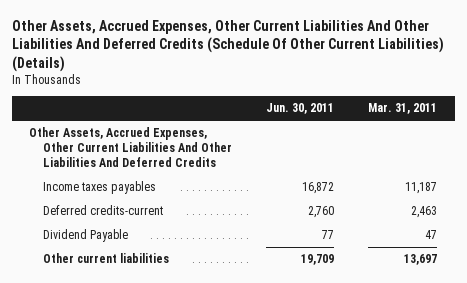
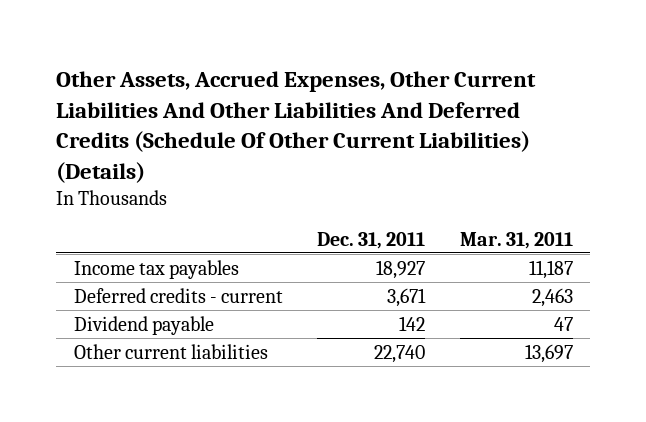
[266,103,335,115] Jun. 30, 2011 -> none
none -> [317,231,426,249] Dec. 31, 2011
[29,127,233,168] Other Assets, Accrued Expenses, Other Current Liabilities And Other Liabilities And Deferred Credits -> none
[43,181,157,195] Income taxes payables -> [73,259,239,279] Income tax payables
[43,205,164,216] Deferred credits-current -> [73,287,283,303] Deferred credits - current
[43,229,129,243] Dividend Payable -> [73,315,214,335] Dividend payable

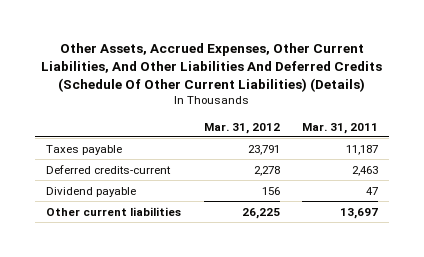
[56,71,537,183] Other Assets, Accrued Expenses, Other Current Liabilities And Other Liabilities And Deferred Credits (Schedule Of Other Current Liabilities) (Details) -> [41,42,383,92] Other Assets, Accrued Expenses, Other Current Liabilities, And Other Liabilities And Deferred Credits (Schedule Of Other Current Liabilities) (Details)
[317,231,426,249] Dec. 31, 2011 -> none
none -> [203,122,280,134] Mar. 31, 2012
[73,259,239,279] Income tax payables -> [46,144,123,155] Taxes payable
[73,287,283,303] Deferred credits - current -> [46,164,172,174] Deferred credits-current

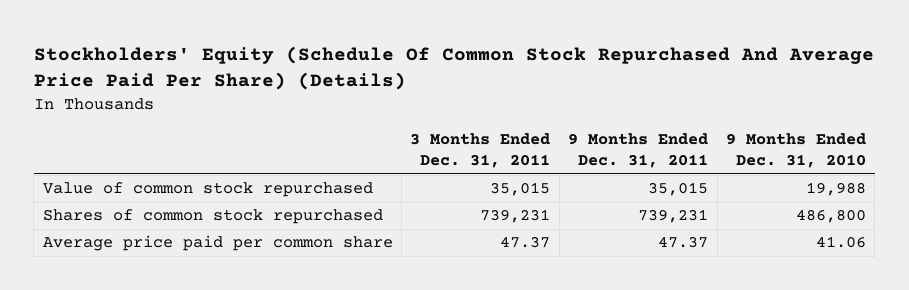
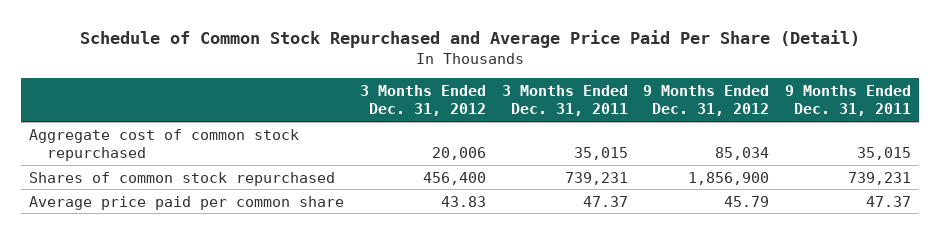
[33,45,874,91] Stockholders' Equity (Schedule Of Common Stock Repurchased And Average Price Paid Per Share) (Details) -> [80,29,861,48] Schedule of Common Stock Repurchased and Average Price Paid Per Share (Detail)
[725,133,866,169] 9 Months Ended Dec. 31, 2010 -> none
none -> [359,84,486,117] 3 Months Ended Dec. 31, 2012
none -> [643,84,770,117] 9 Months Ended Dec. 31, 2012
[42,182,373,198] Value of common stock repurchased -> [29,128,300,161] Aggregate cost of common stock repurchased

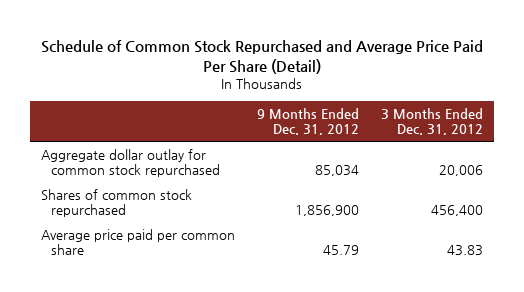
[501,84,628,117] 3 Months Ended Dec. 31, 2011 -> none
[785,84,912,117] 9 Months Ended Dec. 31, 2011 -> none
[29,128,300,161] Aggregate cost of common stock repurchased -> [41,148,220,178] Aggregate dollar outlay for common stock repurchased

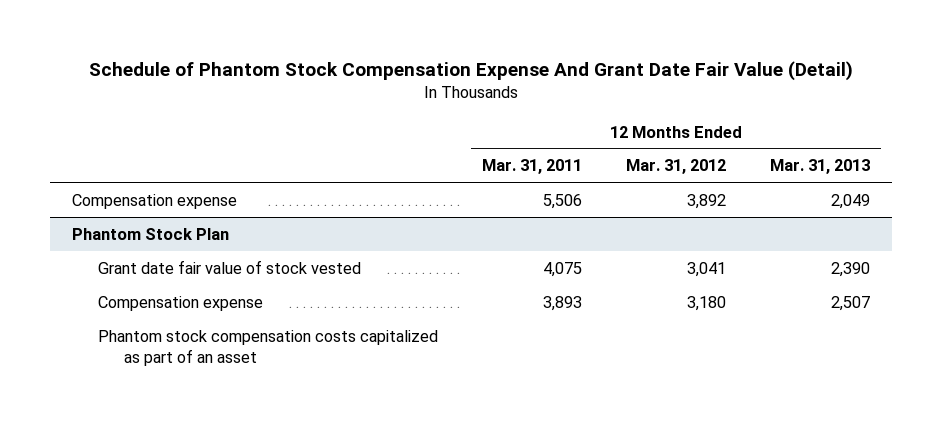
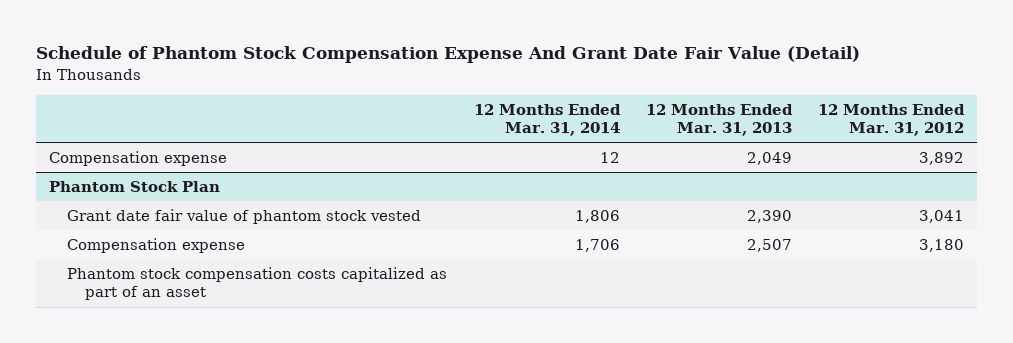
[481,159,582,175] Mar. 31, 2011 -> none
none -> [473,103,621,136] 12 Months Ended Mar. 31, 2014
[97,259,361,274] Grant date fair value of stock vested -> [67,209,422,225] Grant date fair value of phantom stock vested

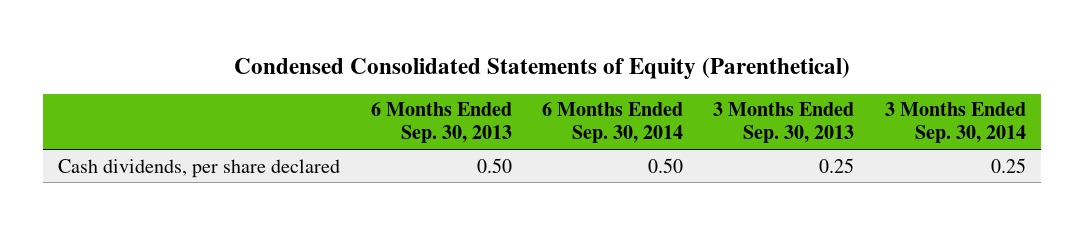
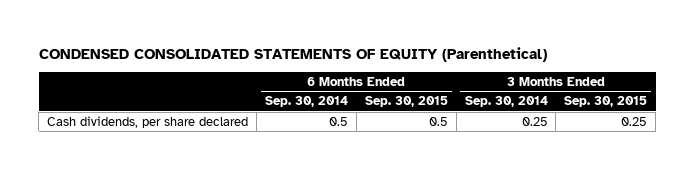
[234,57,851,79] Condensed Consolidated Statements of Equity (Parenthetical) -> [38,46,547,62] CONDENSED CONSOLIDATED STATEMENTS OF EQUITY (Parenthetical)
[370,102,512,144] 6 Months Ended Sep. 30, 2013 -> none
[713,102,855,144] 3 Months Ended Sep. 30, 2013 -> none
none -> [364,96,448,108] Sep. 30, 2015
none -> [564,96,648,108] Sep. 30, 2015
[648,157,684,173] 0.50 -> [328,117,348,127] 0.5

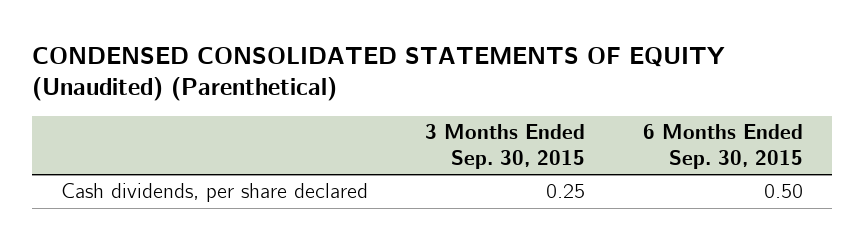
[38,46,547,62] CONDENSED CONSOLIDATED STATEMENTS OF EQUITY (Parenthetical) -> [31,46,725,102] CONDENSED CONSOLIDATED STATEMENTS OF EQUITY (Unaudited) (Parenthetical)
[264,96,348,108] Sep. 30, 2014 -> none
[464,96,548,108] Sep. 30, 2014 -> none
[428,117,448,127] 0.5 -> [763,184,803,199] 0.50

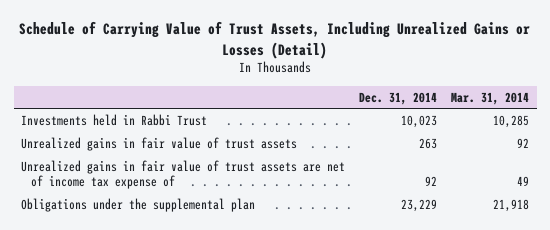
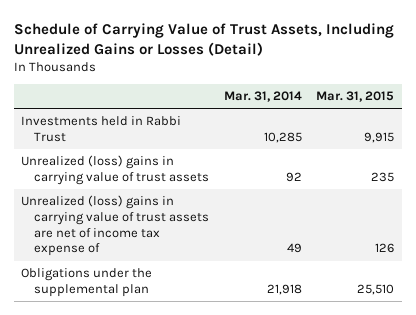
[359,91,438,105] Dec. 31, 2014 -> none
none -> [316,91,395,103] Mar. 31, 2015
[20,137,297,152] Unrealized gains in fair value of trust assets -> [21,155,209,186] Unrealized (loss) gains in carrying value of trust assets
[20,160,345,190] Unrealized gains in fair value of trust assets are net of income tax expense of -> [21,195,209,257] Unrealized (loss) gains in carrying value of trust assets are net of income tax expense of

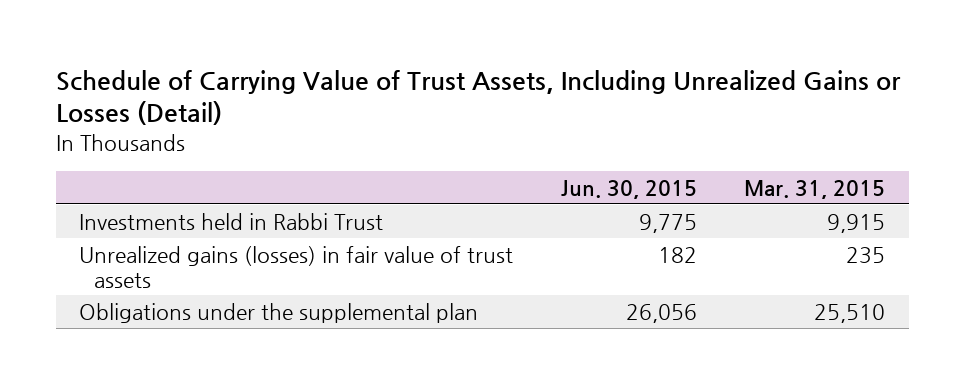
[223,91,302,103] Mar. 31, 2014 -> none
none -> [560,179,697,199] Jun. 30, 2015
[21,195,209,257] Unrealized (loss) gains in carrying value of trust assets are net of income tax expense of -> none
[21,155,209,186] Unrealized (loss) gains in carrying value of trust assets -> [79,245,514,288] Unrealized gains (losses) in fair value of trust assets

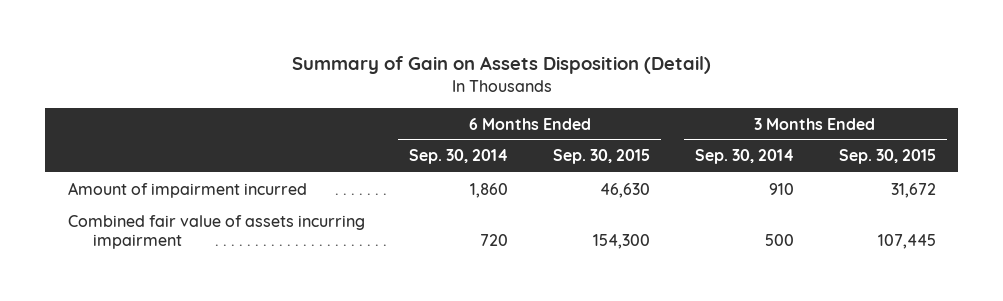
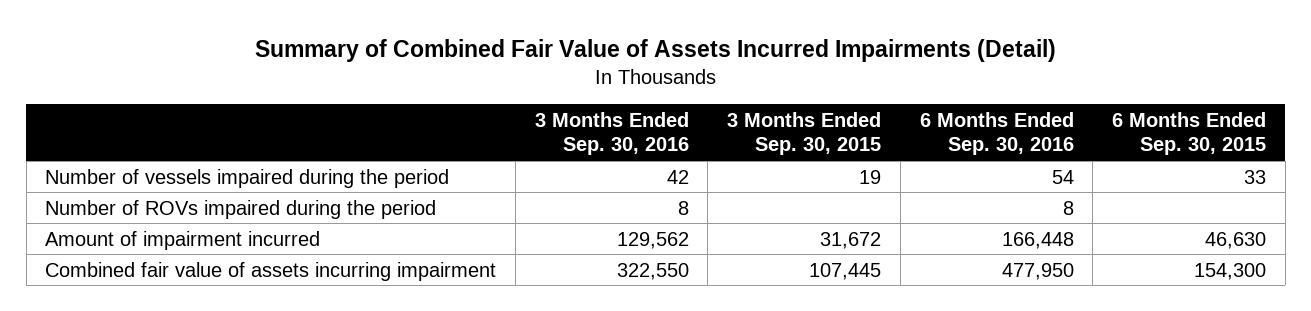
[291,56,711,75] Summary of Gain on Assets Disposition (Detail) -> [254,39,1056,63] Summary of Combined Fair Value of Assets Incurred Impairments (Detail)
[409,149,509,165] Sep. 30, 2014 -> none
[694,149,794,165] Sep. 30, 2014 -> none
none -> [534,111,689,156] 3 Months Ended Sep. 30, 2016
none -> [919,111,1074,156] 6 Months Ended Sep. 30, 2016
none -> [45,168,450,188] Number of vessels impaired during the period
none -> [45,199,437,219] Number of ROVs impaired during the period

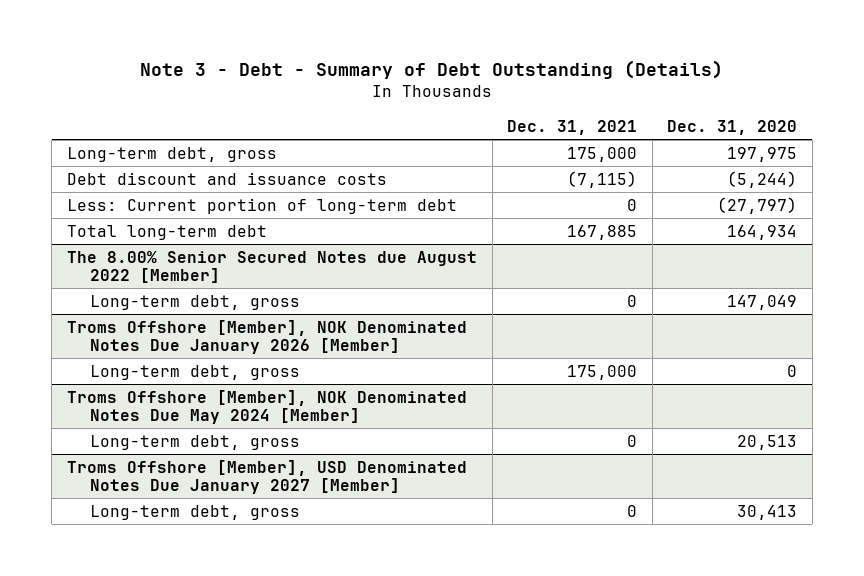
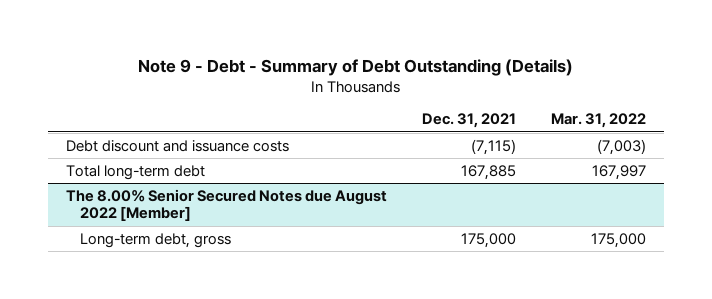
[140,60,724,80] Note 3 - Debt - Summary of Debt Outstanding (Details) -> [137,58,573,76] Note 9 - Debt - Summary of Debt Outstanding (Details)
[667,119,798,135] Dec. 31, 2020 -> none
none -> [551,113,647,129] Mar. 31, 2022
[66,146,277,162] Long-term debt, gross -> none
[66,197,457,214] Less: Current portion of long-term debt -> none
[89,294,300,310] Long-term debt, gross -> none
[66,319,467,355] Troms Offshore [Member], NOK Denominated Notes Due January 2026 [Member] -> none
[66,389,467,425] Troms Offshore [Member], NOK Denominated Notes Due May 2024 [Member] -> none
[89,434,300,450] Long-term debt, gross -> none
[66,459,467,495] Troms Offshore [Member], USD Denominated Notes Due January 2027 [Member] -> none
[89,504,300,520] Long-term debt, gross -> none

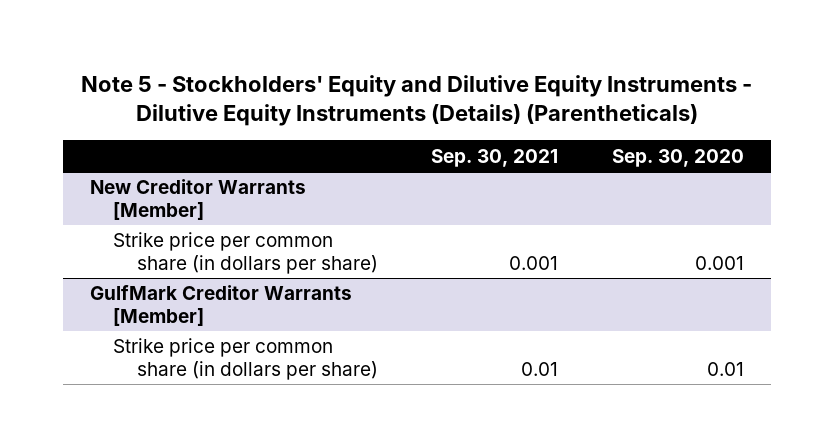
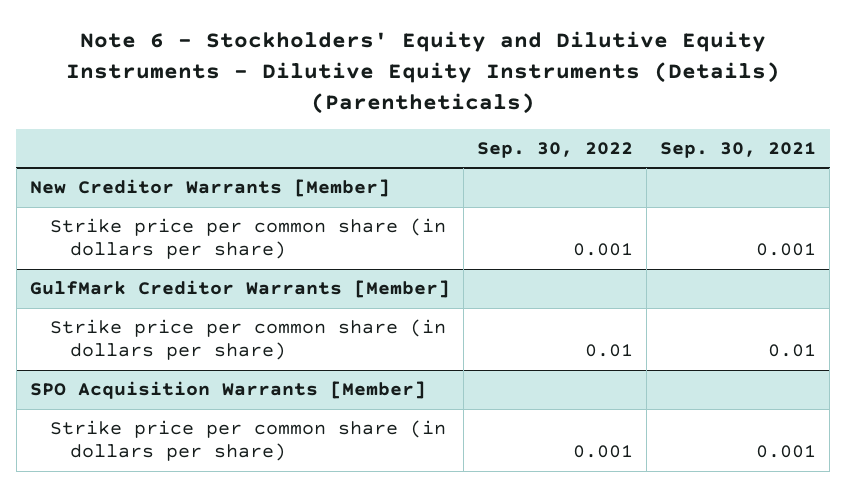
[80,75,752,127] Note 5 - Stockholders' Equity and Dilutive Equity Instruments - Dilutive Equity Instruments (Details) (Parentheticals) -> [65,31,780,114] Note 6 - Stockholders' Equity and Dilutive Equity Instruments - Dilutive Equity Instruments (Details) (Parentheticals)
[612,148,745,167] Sep. 30, 2020 -> none
none -> [476,142,633,159] Sep. 30, 2022
none -> [29,381,426,400] SPO Acquisition Warrants [Member]
none -> [49,420,446,462] Strike price per common share (in dollars per share)

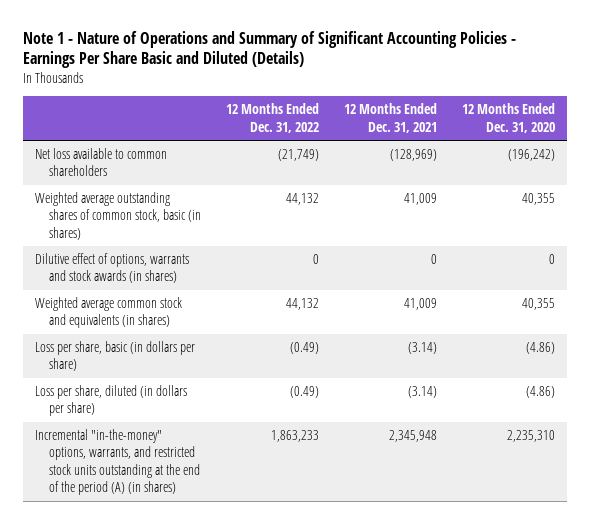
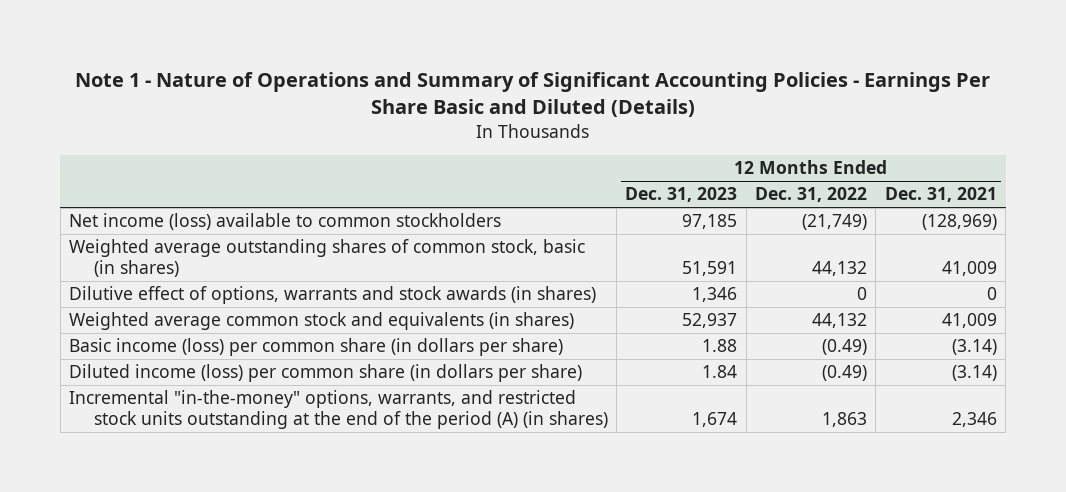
[461,103,555,133] 12 Months Ended Dec. 31, 2020 -> none
none -> [625,187,738,203] Dec. 31, 2023
[35,148,168,177] Net loss available to common shareholders -> [68,213,501,231] Net income (loss) available to common stockholders
[35,341,196,372] Loss per share, basic (in dollars per share) -> [68,338,563,357] Basic income (loss) per common share (in dollars per share)
[35,385,188,417] Loss per share, diluted (in dollars per share) -> [68,364,582,383] Diluted income (loss) per common share (in dollars per share)
[270,430,319,443] 1,863,233 -> [822,412,868,428] 1,863
[388,430,437,443] 2,345,948 -> [951,412,997,428] 2,346

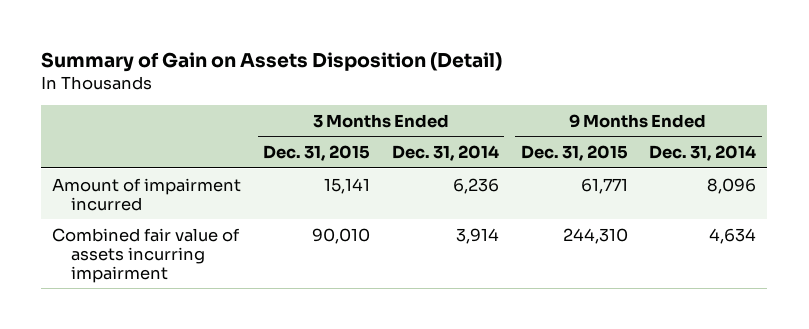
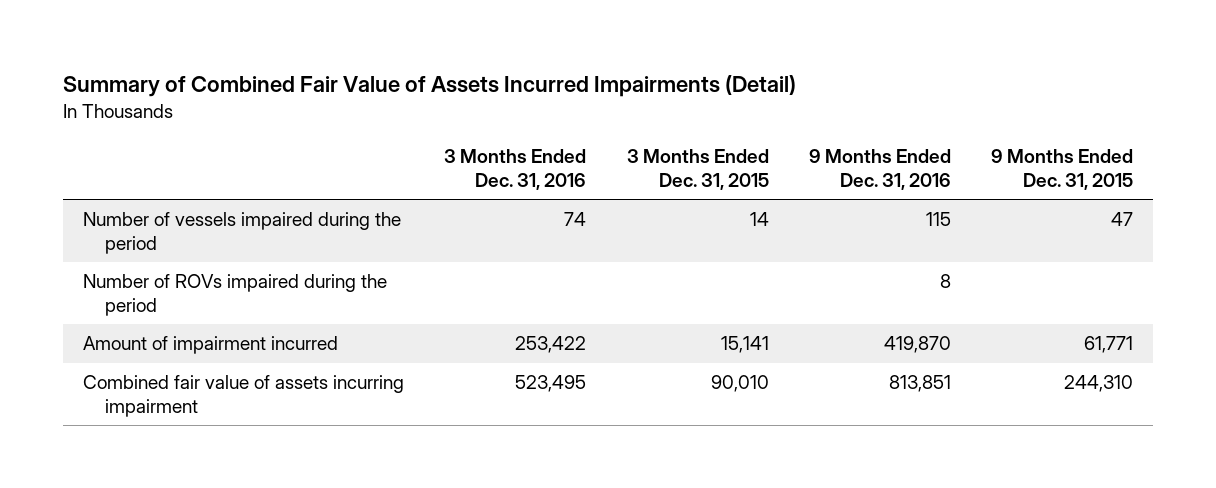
[41,51,503,72] Summary of Gain on Assets Disposition (Detail) -> [62,75,796,98] Summary of Combined Fair Value of Assets Incurred Impairments (Detail)
[391,145,499,162] Dec. 31, 2014 -> none
[649,145,757,162] Dec. 31, 2014 -> none
none -> [444,149,587,190] 3 Months Ended Dec. 31, 2016
none -> [808,149,951,190] 9 Months Ended Dec. 31, 2016
none -> [82,212,401,254] Number of vessels impaired during the period
none -> [82,274,387,316] Number of ROVs impaired during the period

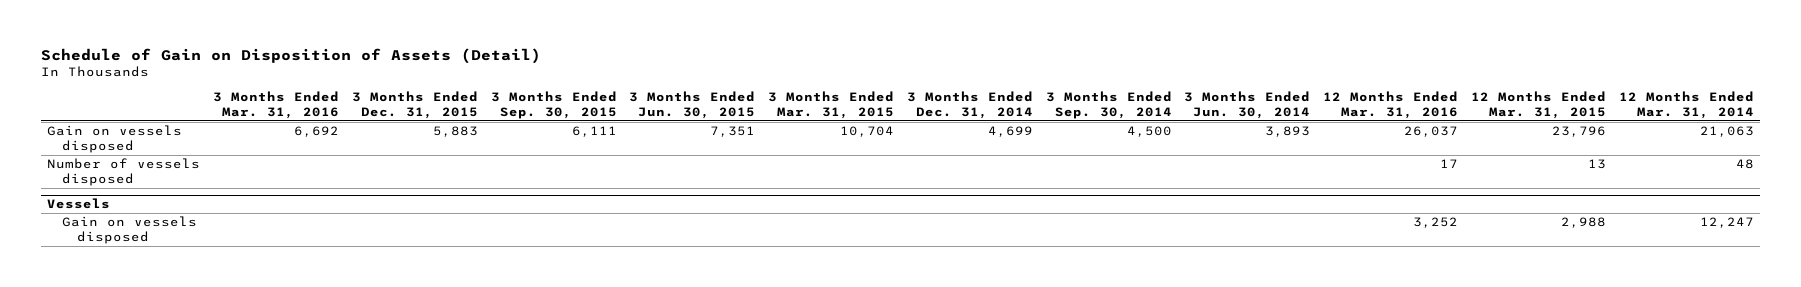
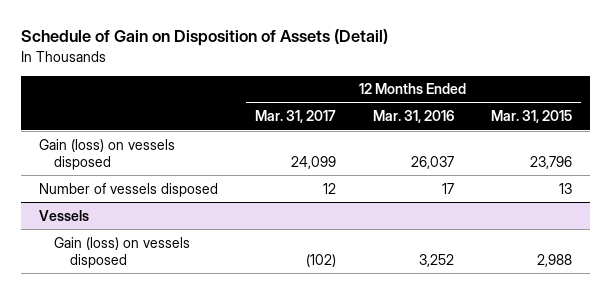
[213,91,340,119] 3 Months Ended Mar. 31, 2016 -> none
[351,91,478,119] 3 Months Ended Dec. 31, 2015 -> none
[490,91,617,119] 3 Months Ended Sep. 30, 2015 -> none
[629,91,756,119] 3 Months Ended Jun. 30, 2015 -> none
[768,91,895,119] 3 Months Ended Mar. 31, 2015 -> none
[906,91,1033,119] 3 Months Ended Dec. 31, 2014 -> none
[1045,91,1172,119] 3 Months Ended Sep. 30, 2014 -> none
[1184,91,1311,119] 3 Months Ended Jun. 30, 2014 -> none
[1618,91,1754,119] 12 Months Ended Mar. 31, 2014 -> none
none -> [254,110,336,124] Mar. 31, 2017
[47,125,183,153] Gain on vessels disposed -> [39,138,176,170] Gain (loss) on vessels disposed
[62,216,198,244] Gain on vessels disposed -> [54,236,191,268] Gain (loss) on vessels disposed

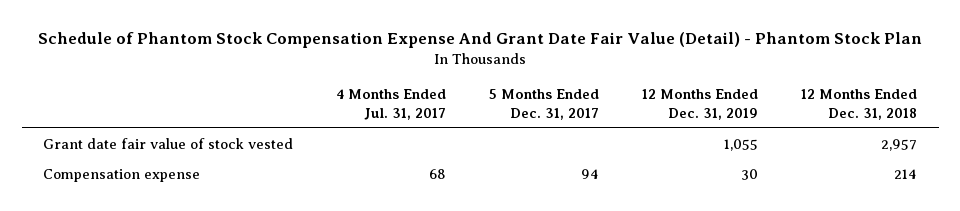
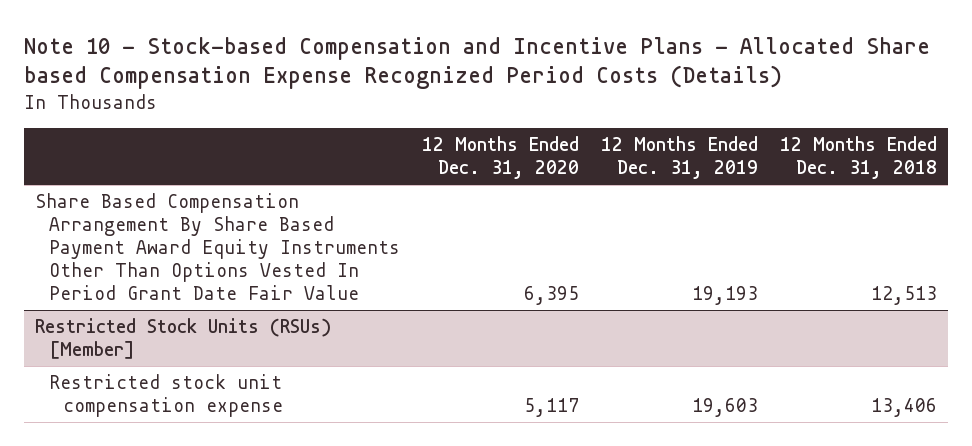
[38,32,923,49] Schedule of Phantom Stock Compensation Expense And Grant Date Fair Value (Detail) - Phantom Stock Plan -> [23,36,930,90] Note 10 - Stock-based Compensation and Incentive Plans - Allocated Share based Compensation Expense Recognized Period Costs (Details)
[336,88,447,120] 4 Months Ended Jul. 31, 2017 -> none
[489,88,600,120] 5 Months Ended Dec. 31, 2017 -> none
none -> [421,136,579,180] 12 Months Ended Dec. 31, 2020
[43,138,294,150] Grant date fair value of stock vested -> [34,193,400,300] Share Based Compensation Arrangement By Share Based Payment Award Equity Instruments Other Than Options Vested In Period Grant Date Fair Value
[724,139,759,152] 1,055 -> [691,285,758,305] 19,193
[881,139,918,152] 2,957 -> [870,285,937,305] 12,513
none -> [34,318,331,360] Restricted Stock Units (RSUs) [Member]
[43,169,201,183] Compensation expense -> [48,374,283,418] Restricted stock unit compensation expense
[741,169,759,181] 30 -> [691,398,758,418] 19,603
[894,169,918,180] 214 -> [870,398,937,418] 13,406

